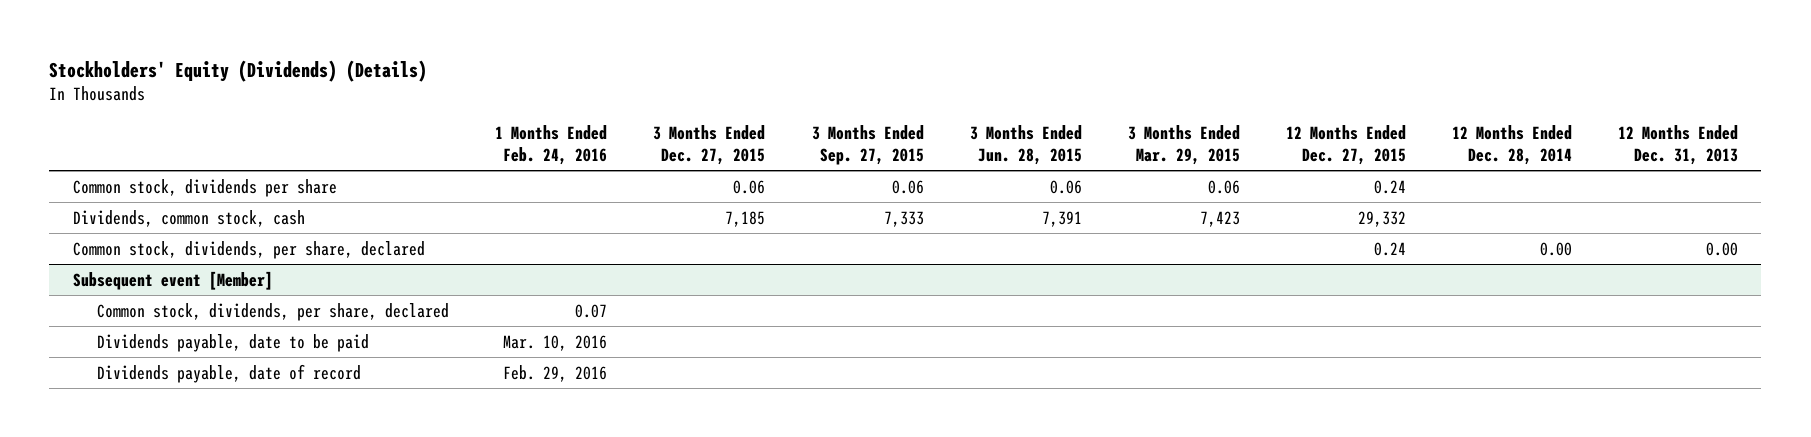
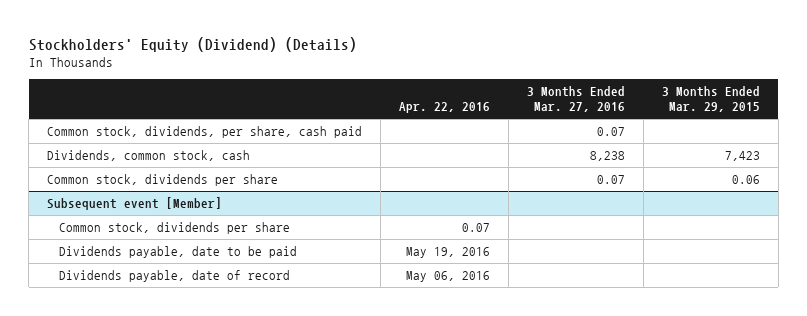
[49,59,428,82] Stockholders' Equity (Dividends) (Details) -> [28,36,357,52] Stockholders' Equity (Dividend) (Details)
[495,125,608,165] 1 Months Ended Feb. 24, 2016 -> none
[653,125,766,165] 3 Months Ended Dec. 27, 2015 -> none
[811,125,924,165] 3 Months Ended Sep. 27, 2015 -> none
[969,125,1082,165] 3 Months Ended Jun. 28, 2015 -> none
[1285,125,1406,165] 12 Months Ended Dec. 27, 2015 -> none
[1452,125,1573,165] 12 Months Ended Dec. 28, 2014 -> none
[1618,125,1739,165] 12 Months Ended Dec. 31, 2013 -> none
none -> [399,102,491,114] Apr. 22, 2016
none -> [527,86,626,113] 3 Months Ended Mar. 27, 2016
none -> [47,126,363,139] Common stock, dividends, per share, cash paid
[72,240,425,259] Common stock, dividends, per share, declared -> none
[72,178,337,197] Common stock, dividends per share -> [47,174,279,187] Common stock, dividends per share
[97,302,450,321] Common stock, dividends, per share, declared -> [59,222,291,235] Common stock, dividends per share

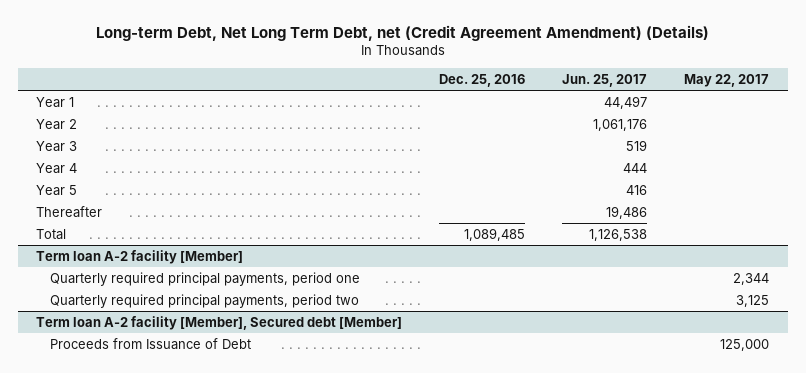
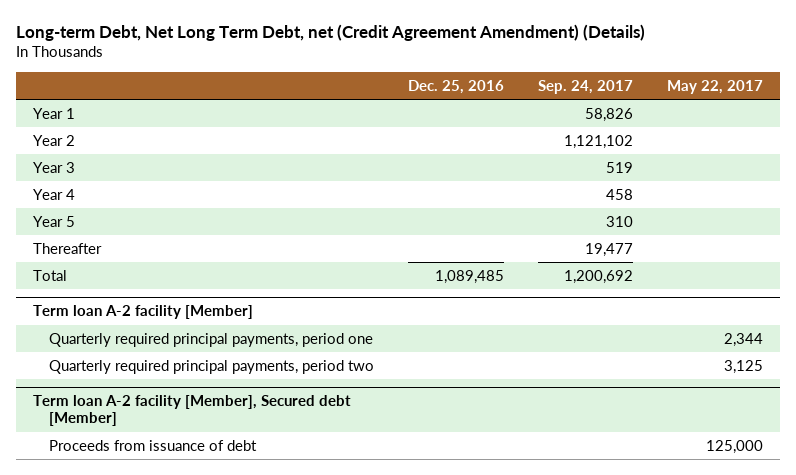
[562,73,648,87] Jun. 25, 2017 -> none
none -> [537,79,633,94] Sep. 24, 2017
[49,337,251,350] Proceeds from Issuance of Debt -> [48,439,257,451] Proceeds from issuance of debt

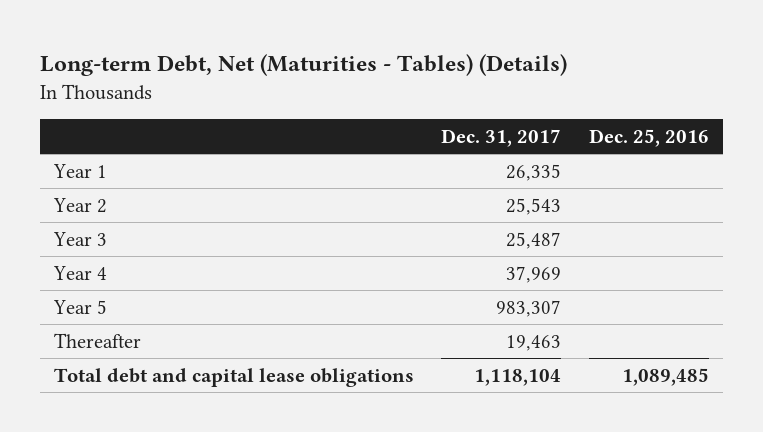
[15,24,645,42] Long-term Debt, Net Long Term Debt, net (Credit Agreement Amendment) (Details) -> [39,54,567,77] Long-term Debt, Net (Maturities - Tables) (Details)
[537,79,633,94] Sep. 24, 2017 -> none
[666,79,763,94] May 22, 2017 -> none
none -> [441,128,562,147] Dec. 31, 2017
[32,305,253,320] Term loan A-2 facility [Member] -> none
[48,332,373,347] Quarterly required principal payments, period one -> none
[48,359,374,374] Quarterly required principal payments, period two -> none
[32,395,351,427] Term loan A-2 facility [Member], Secured debt [Member] -> none
[48,439,257,451] Proceeds from issuance of debt -> none
[32,269,67,281] Total -> [53,367,414,387] Total debt and capital lease obligations

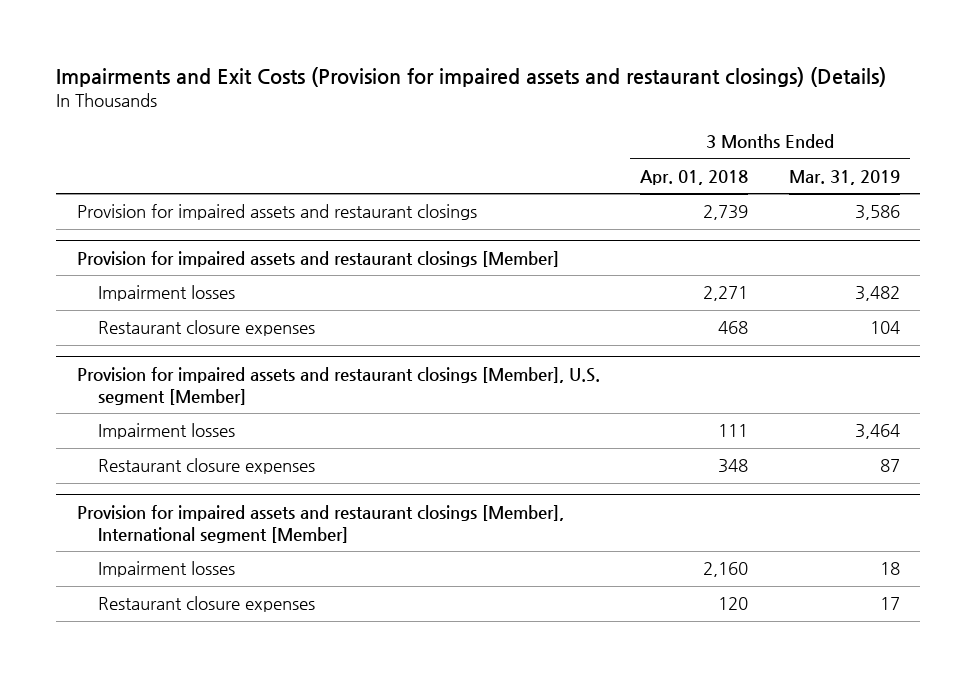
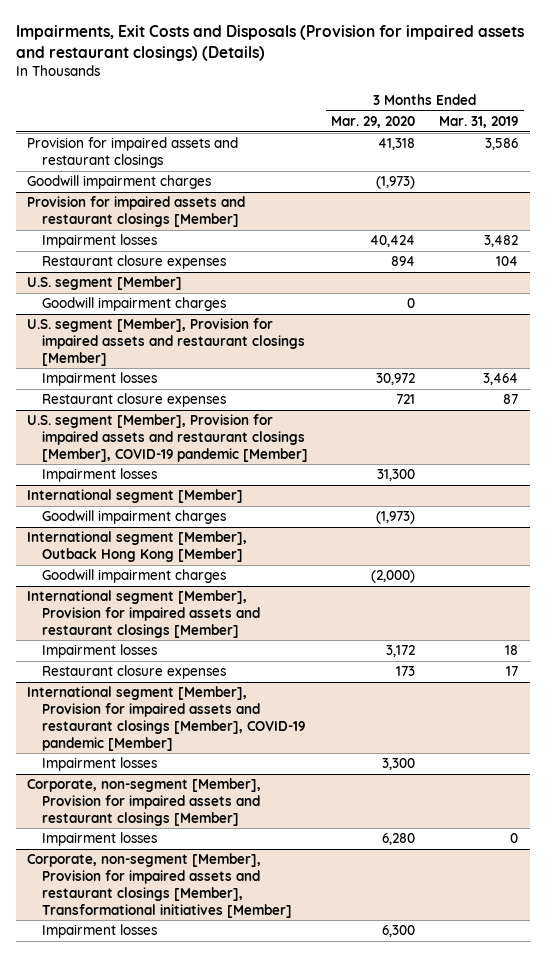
[56,66,887,87] Impairments and Exit Costs (Provision for impaired assets and restaurant closings) (Details) -> [15,24,524,61] Impairments, Exit Costs and Disposals (Provision for impaired assets and restaurant closings) (Details)
[640,169,749,185] Apr. 01, 2018 -> none
none -> [331,116,416,129] Mar. 29, 2020
none -> [27,175,212,190] Goodwill impairment charges
none -> [27,276,183,291] U.S. segment [Member]
none -> [41,297,226,312] Goodwill impairment charges
[76,366,600,405] Provision for impaired assets and restaurant closings [Member], U.S. segment [Member] -> [27,318,305,366] U.S. segment [Member], Provision for impaired assets and restaurant closings [Member]
none -> [27,414,308,462] U.S. segment [Member], Provision for impaired assets and restaurant closings [Member], COVID-19 pandemic [Member]
none -> [41,468,157,483] Impairment losses
none -> [27,489,244,504] International segment [Member]
none -> [41,510,226,525] Goodwill impairment charges
none -> [27,531,248,563] International segment [Member], Outback Hong Kong [Member]
none -> [41,569,226,584] Goodwill impairment charges
[76,504,564,543] Provision for impaired assets and restaurant closings [Member], International segment [Member] -> [27,590,260,638] International segment [Member], Provision for impaired assets and restaurant closings [Member]
none -> [27,686,305,751] International segment [Member], Provision for impaired assets and restaurant closings [Member], COVID-19 pandemic [Member]
none -> [41,757,157,772] Impairment losses
none -> [27,778,262,826] Corporate, non-segment [Member], Provision for impaired assets and restaurant closings [Member]
none -> [41,832,157,847] Impairment losses
none -> [27,853,292,918] Corporate, non-segment [Member], Provision for impaired assets and restaurant closings [Member], Transformational initiatives [Member]
none -> [41,924,157,939] Impairment losses

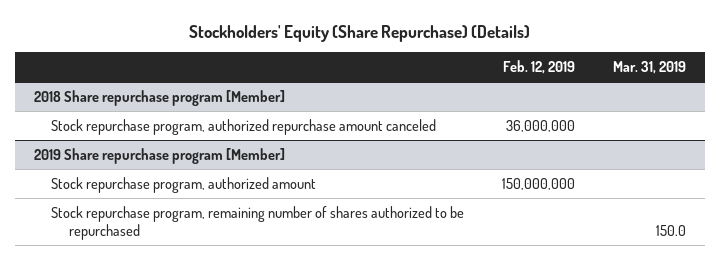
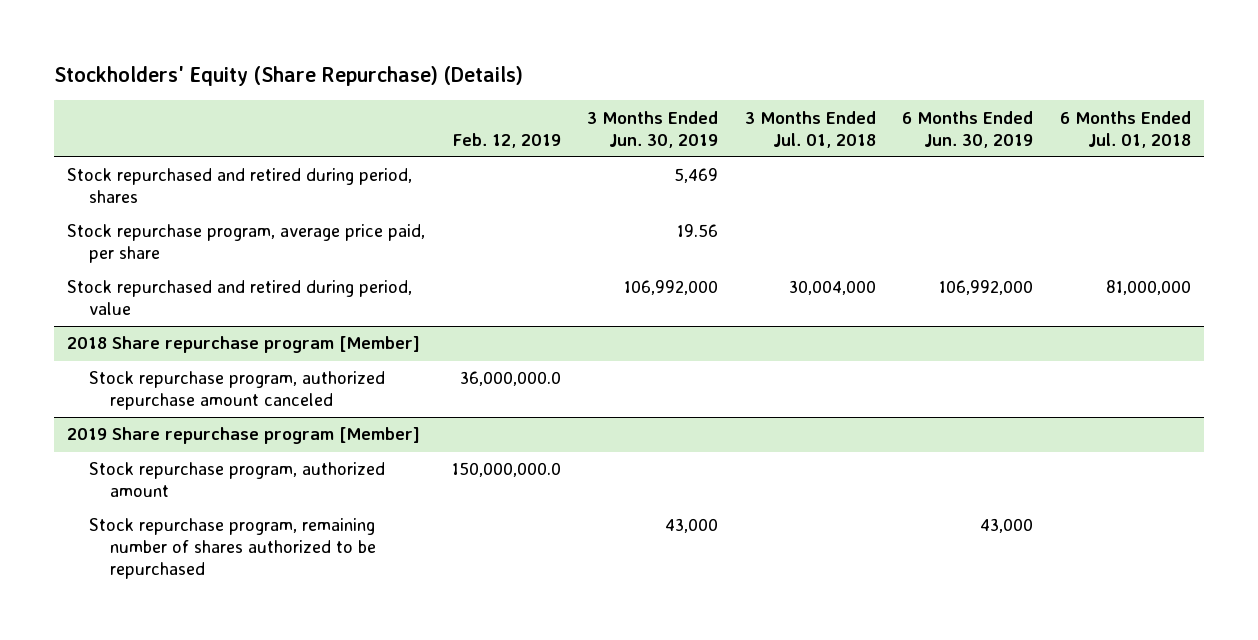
[612,61,686,75] Mar. 31, 2019 -> none
none -> [587,110,719,148] 3 Months Ended Jun. 30, 2019
none -> [744,110,876,148] 3 Months Ended Jul. 01, 2018
none -> [902,110,1034,148] 6 Months Ended Jun. 30, 2019
none -> [1059,110,1191,148] 6 Months Ended Jul. 01, 2018
none -> [67,168,413,204] Stock repurchased and retired during period, shares
none -> [67,224,426,264] Stock repurchase program, average price paid, per share
none -> [67,280,413,316] Stock repurchased and retired during period, value
[506,119,576,132] 36,000,000 -> [459,371,561,387] 36,000,000.0
[502,177,576,190] 150,000,000 -> [451,462,561,478] 150,000,000.0

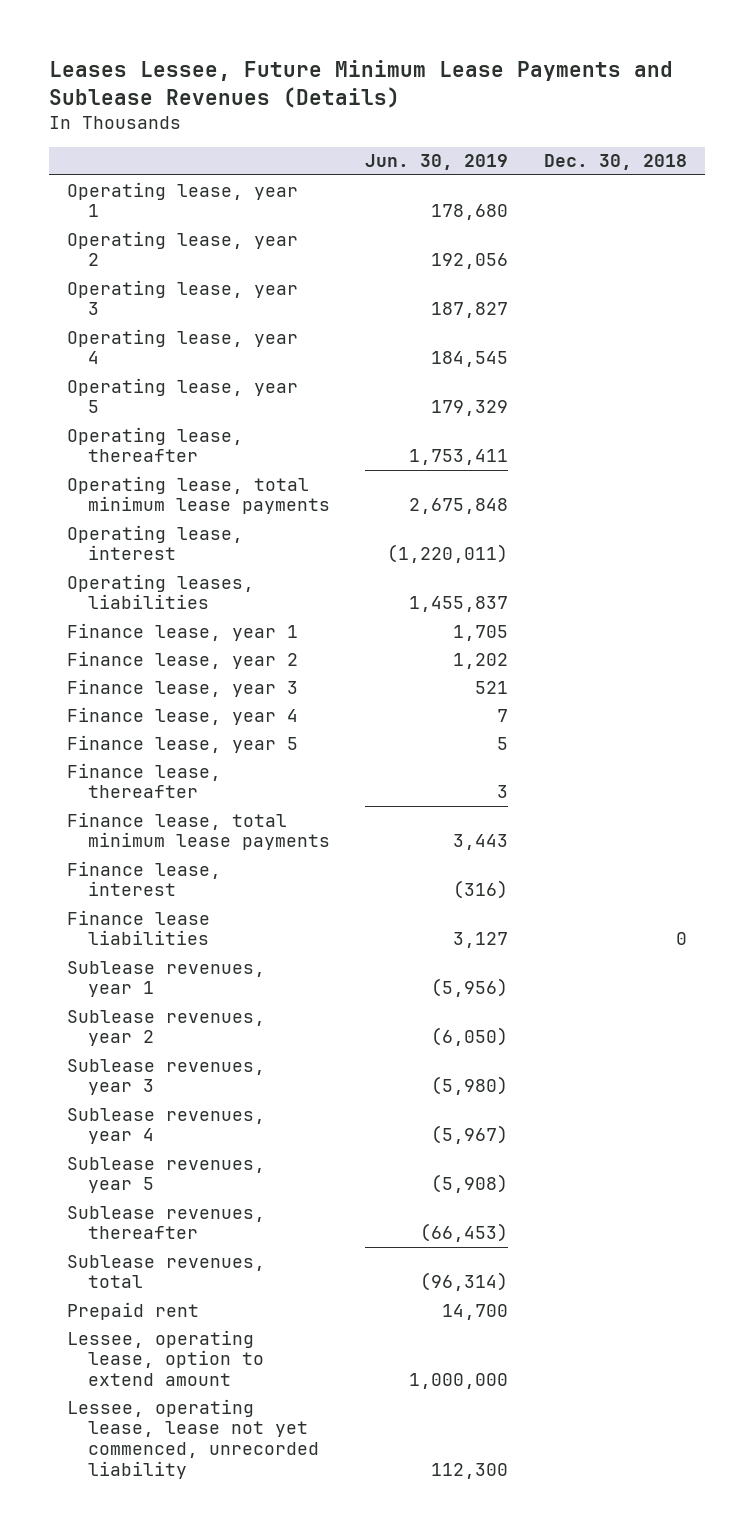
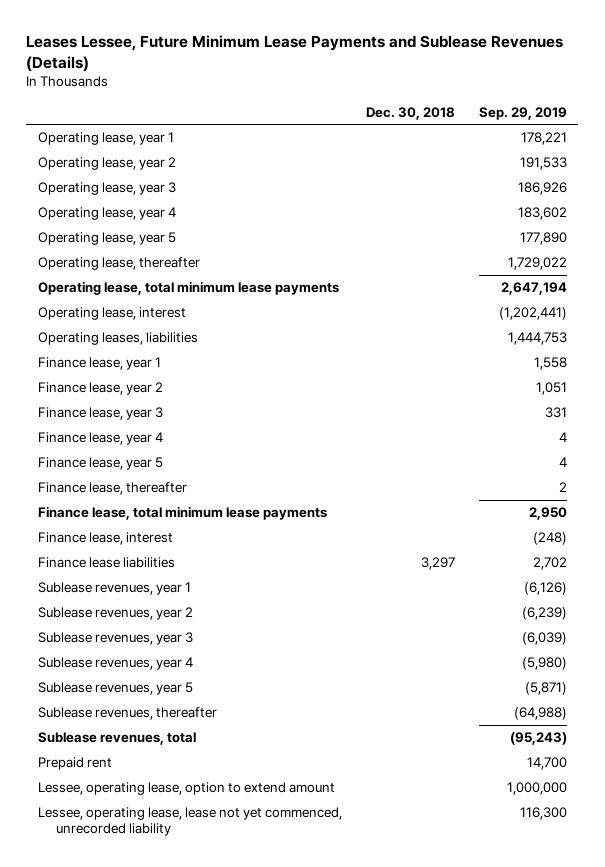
[365,154,509,171] Jun. 30, 2019 -> none
none -> [478,106,567,120] Sep. 29, 2019
[675,932,687,946] 0 -> [420,557,455,571] 3,297

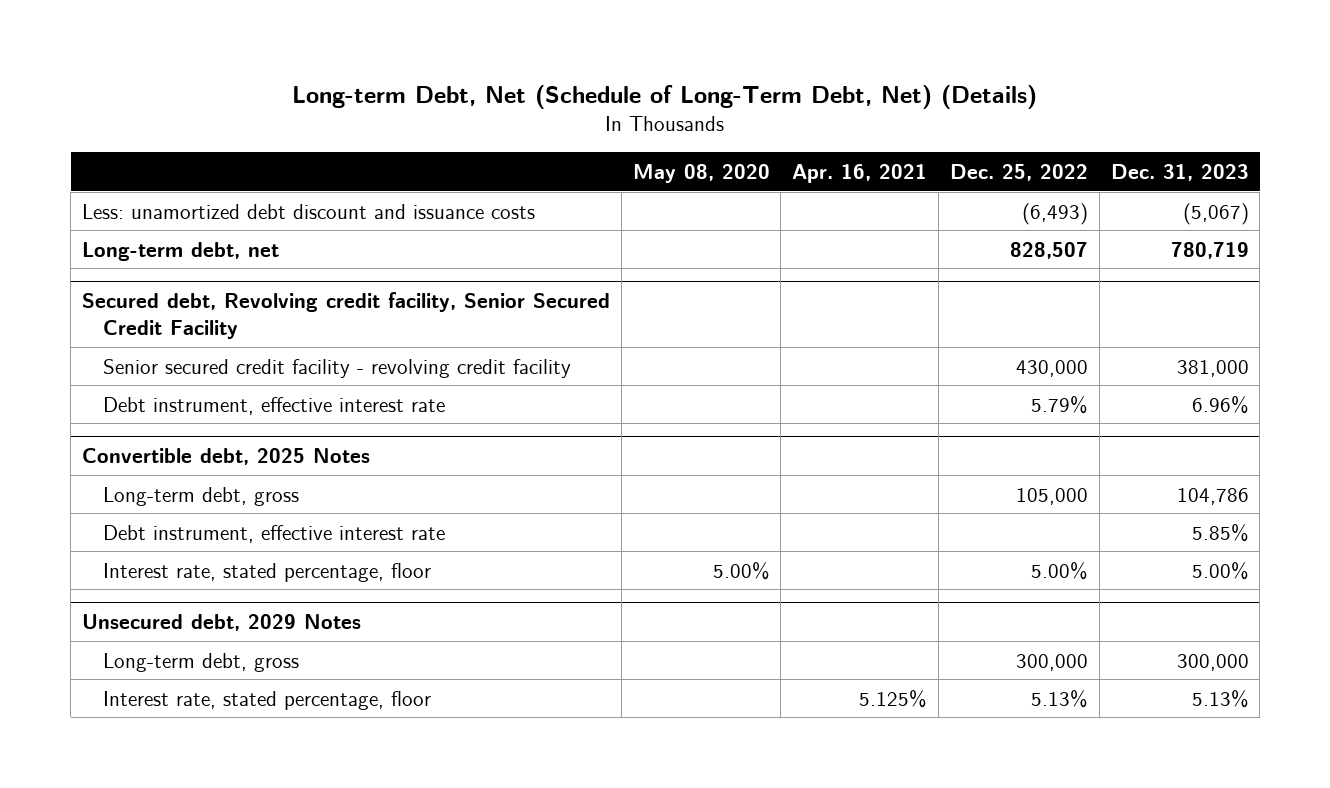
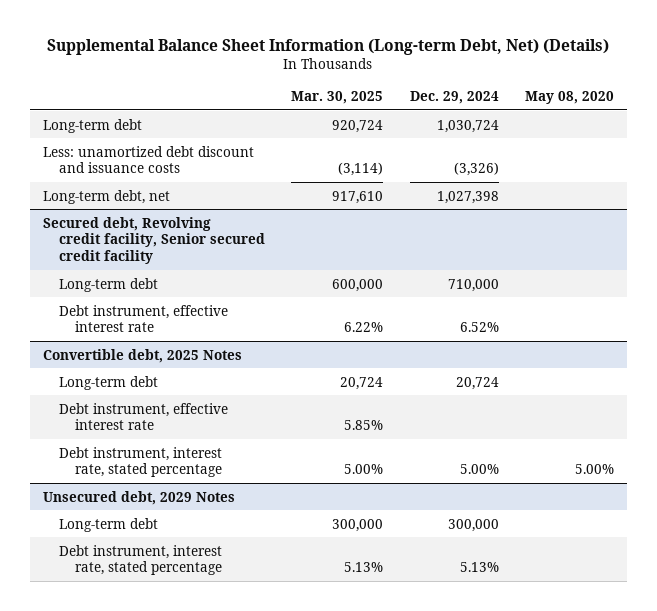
[292,85,1038,110] Long-term Debt, Net (Schedule of Long-Term Debt, Net) (Details) -> [47,38,610,55] Supplemental Balance Sheet Information (Long-term Debt, Net) (Details)
[792,164,928,184] Apr. 16, 2021 -> none
[949,164,1088,182] Dec. 25, 2022 -> none
[1110,164,1249,182] Dec. 31, 2023 -> none
none -> [291,90,384,104] Mar. 30, 2025
none -> [409,90,499,104] Dec. 29, 2024
none -> [42,118,142,133] Long-term debt
[103,358,572,378] Senior secured credit facility - revolving credit facility -> none
[81,292,610,340] Secured debt, Revolving credit facility, Senior Secured Credit Facility -> [42,216,266,264] Secured debt, Revolving credit facility, Senior secured credit facility
none -> [59,277,159,292] Long-term debt
[103,486,300,506] Long-term debt, gross -> [59,375,159,390] Long-term debt
[103,562,432,582] Interest rate, stated percentage, floor -> [59,446,223,478] Debt instrument, interest rate, stated percentage
[103,652,300,672] Long-term debt, gross -> [59,517,159,532] Long-term debt
[103,690,432,710] Interest rate, stated percentage, floor -> [59,544,223,576] Debt instrument, interest rate, stated percentage

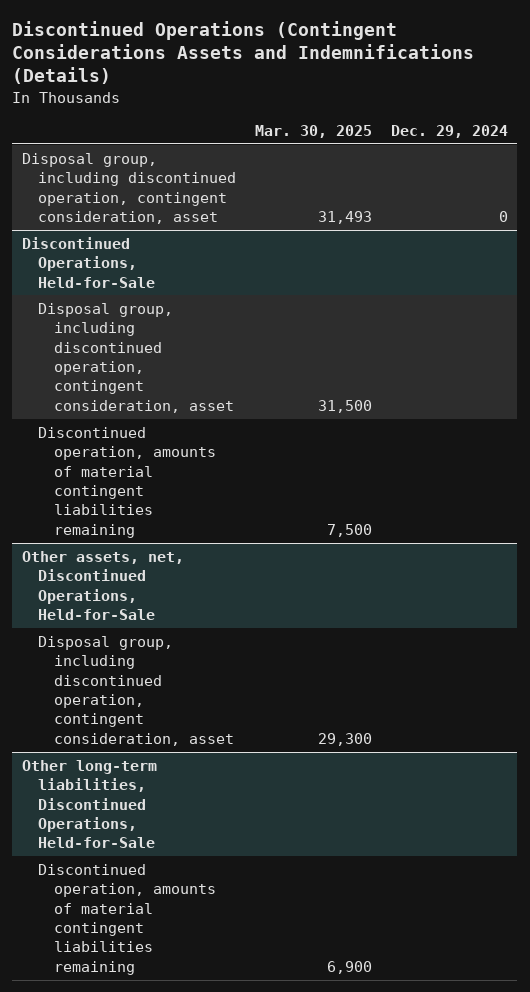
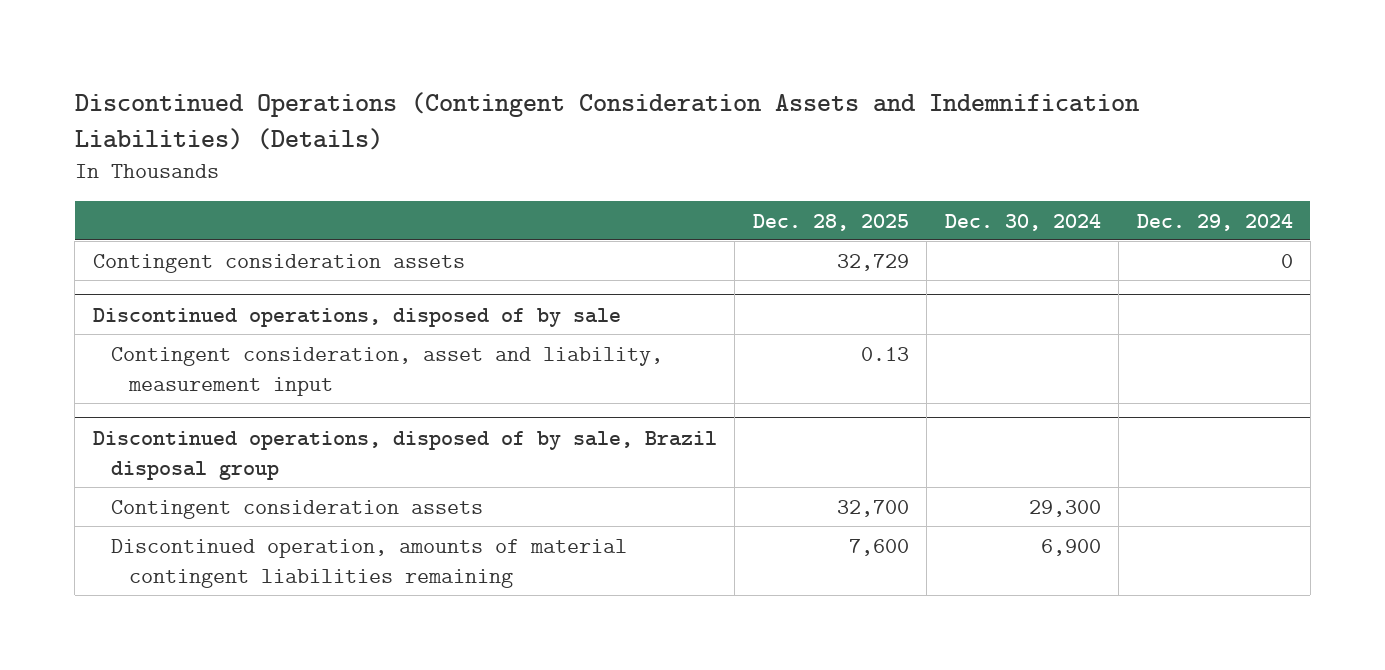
[12,20,475,85] Discontinued Operations (Contingent Considerations Assets and Indemnifications (Details) -> [74,91,1140,150] Discontinued Operations (Contingent Consideration Assets and Indemnification Liabilities) (Details)
[254,125,372,139] Mar. 30, 2025 -> none
none -> [752,213,909,231] Dec. 28, 2025
none -> [944,213,1101,231] Dec. 30, 2024
[21,236,156,288] Discontinued Operations, Held-for-Sale -> none
[38,302,235,413] Disposal group, including discontinued operation, contingent consideration, asset -> none
[38,426,217,538] Discontinued operation, amounts of material contingent liabilities remaining -> none
[21,550,184,620] Other assets, net, Discontinued Operations, Held-for-Sale -> none
[38,635,235,746] Disposal group, including discontinued operation, contingent consideration, asset -> none
[21,759,157,849] Other long-term liabilities, Discontinued Operations, Held-for-Sale -> none
[38,863,217,975] Discontinued operation, amounts of material contingent liabilities remaining -> none
[21,152,237,224] Disposal group, including discontinued operation, contingent consideration, asset -> [92,253,465,273] Contingent consideration assets
none -> [92,307,621,327] Discontinued operations, disposed of by sale
none -> [111,346,664,396] Contingent consideration, asset and liability, measurement input
none -> [92,430,717,480] Discontinued operations, disposed of by sale, Brazil disposal group
none -> [111,499,484,519] Contingent consideration assets
none -> [111,538,628,588] Discontinued operation, amounts of material contingent liabilities remaining

